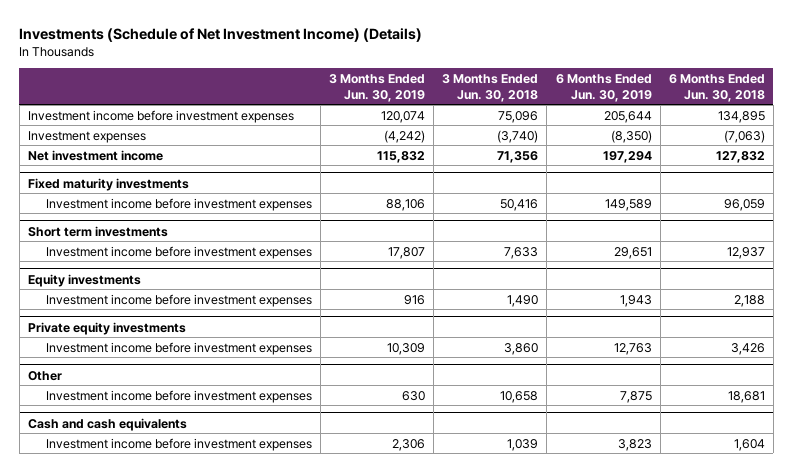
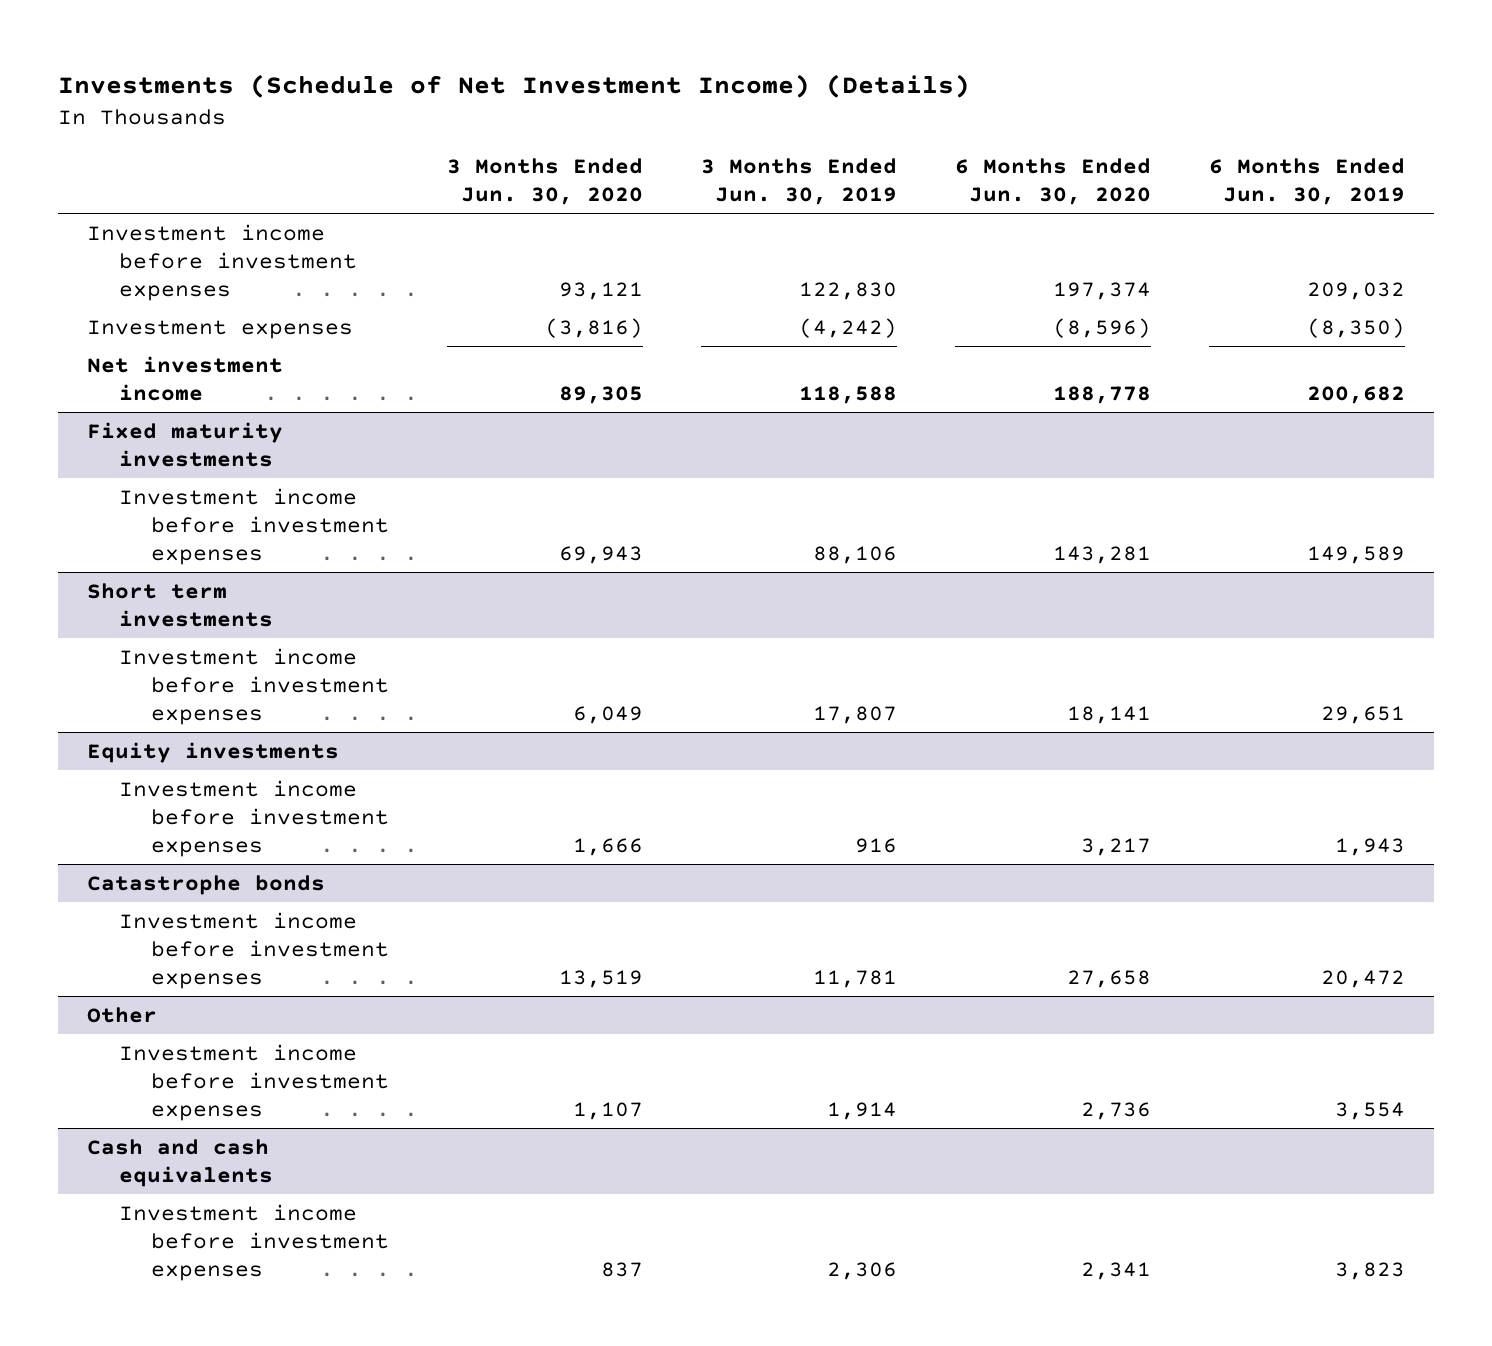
[442,73,539,102] 3 Months Ended Jun. 30, 2018 -> none
[668,73,765,102] 6 Months Ended Jun. 30, 2018 -> none
none -> [447,157,644,205] 3 Months Ended Jun. 30, 2020
none -> [955,157,1152,205] 6 Months Ended Jun. 30, 2020
[380,110,425,123] 120,074 -> [799,281,898,300] 122,830
[603,110,652,123] 205,644 -> [1307,281,1406,300] 209,032
[376,150,425,163] 115,832 -> [799,385,898,404] 118,588
[602,150,652,163] 197,294 -> [1307,385,1406,404] 200,682
[27,321,186,335] Private equity investments -> none
none -> [86,874,325,895] Catastrophe bonds
[386,342,425,355] 10,309 -> [813,969,898,988] 11,781
[613,342,652,355] 12,763 -> [1321,969,1406,988] 20,472
[401,390,425,401] 630 -> [827,1101,898,1120] 1,914
[619,390,652,403] 7,875 -> [1335,1101,1406,1120] 3,554

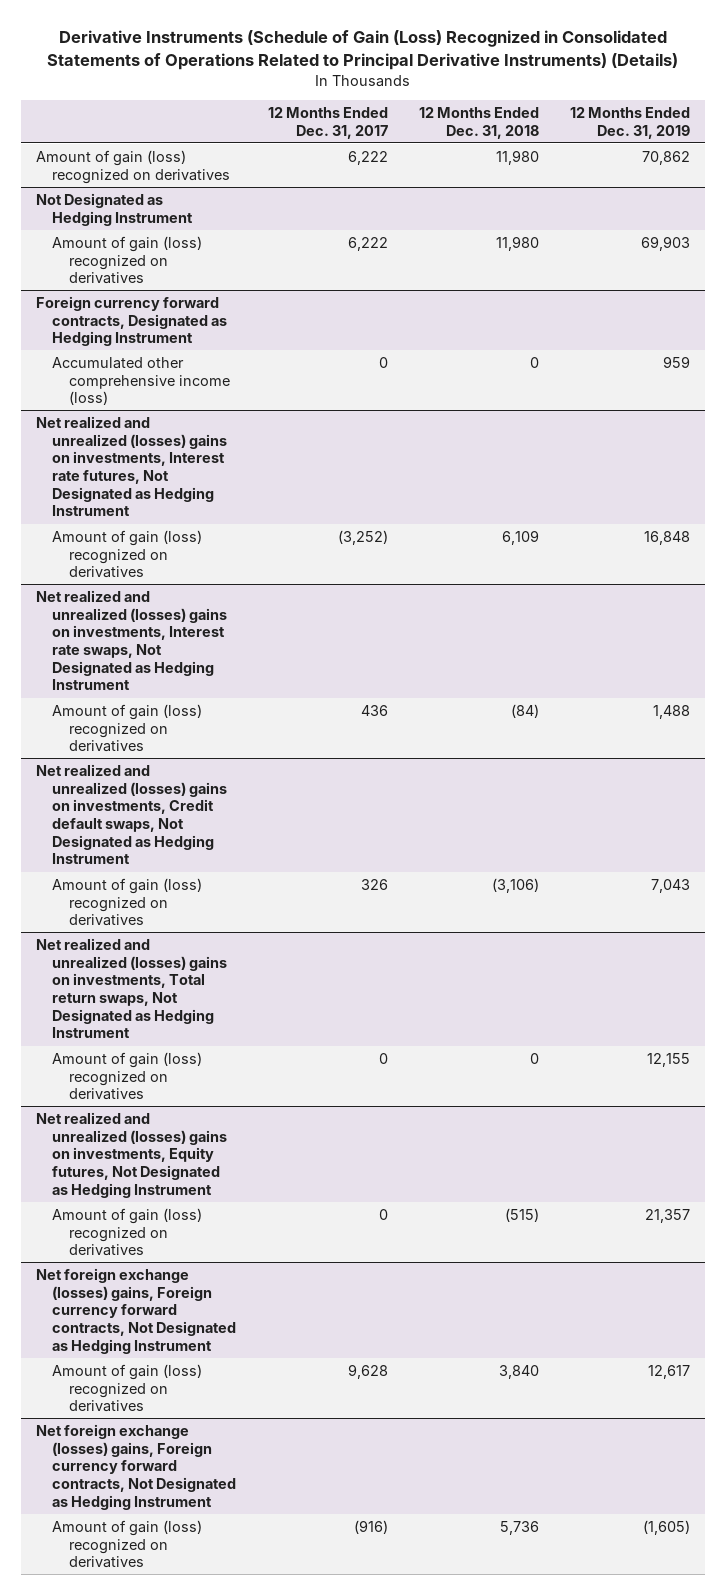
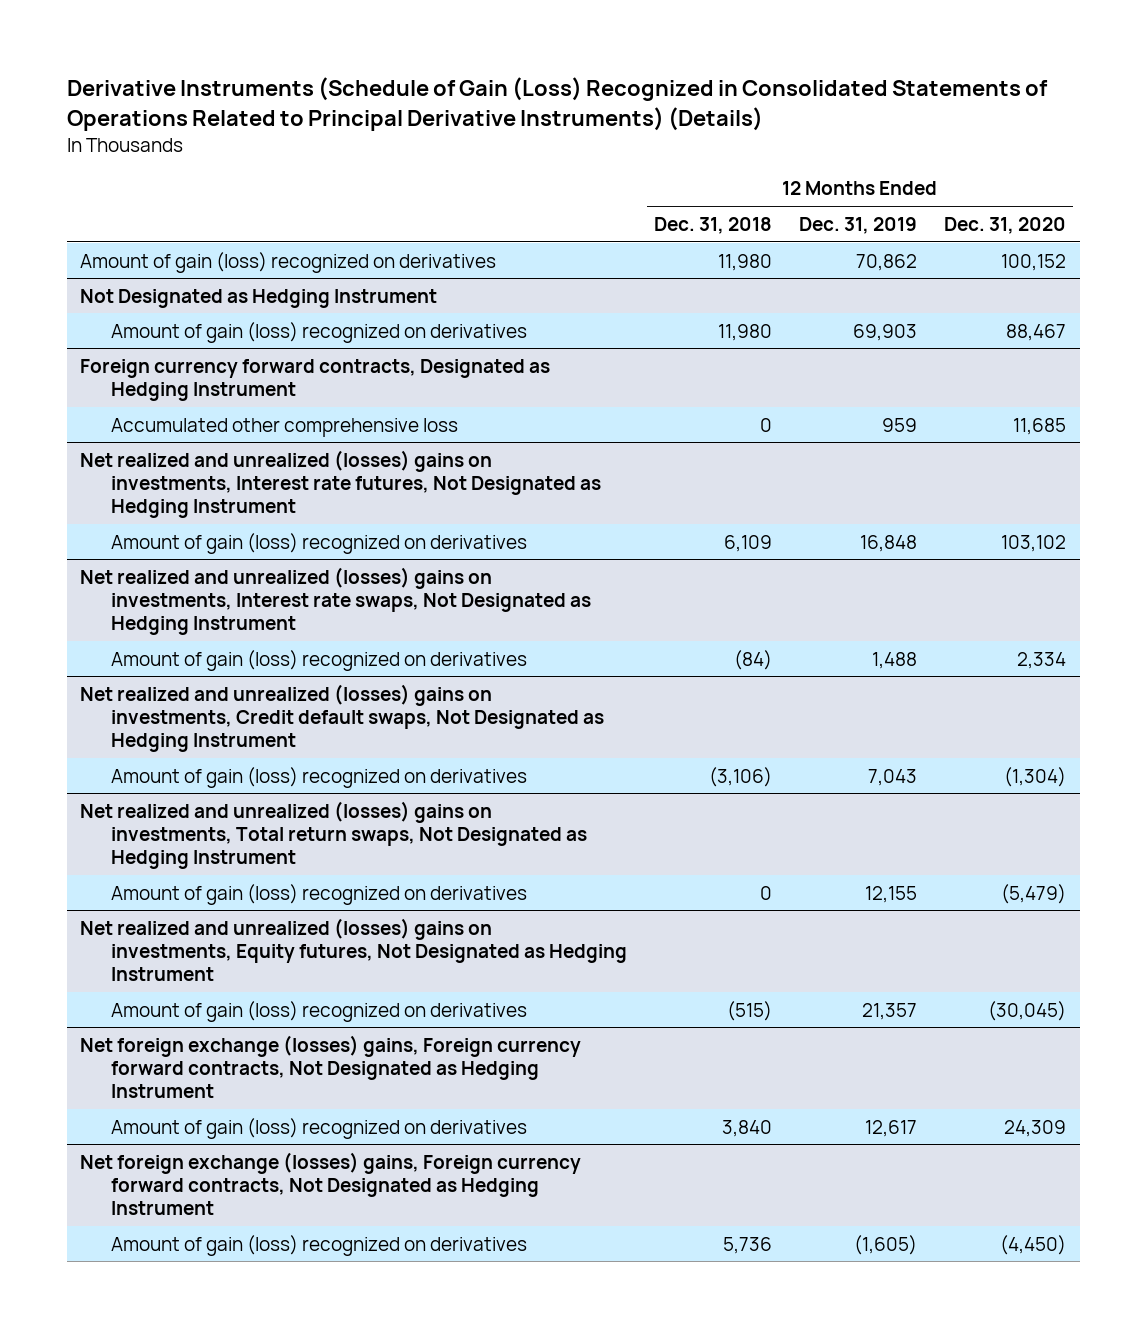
[267,106,388,139] 12 Months Ended Dec. 31, 2017 -> none
none -> [944,216,1067,234] Dec. 31, 2020
[52,356,230,406] Accumulated other comprehensive income (loss) -> [110,417,458,437] Accumulated other comprehensive loss

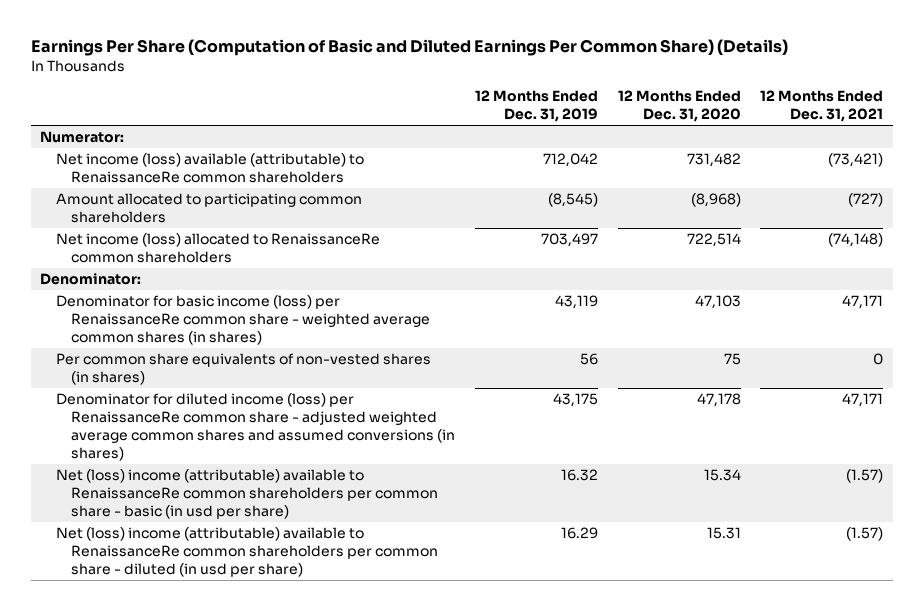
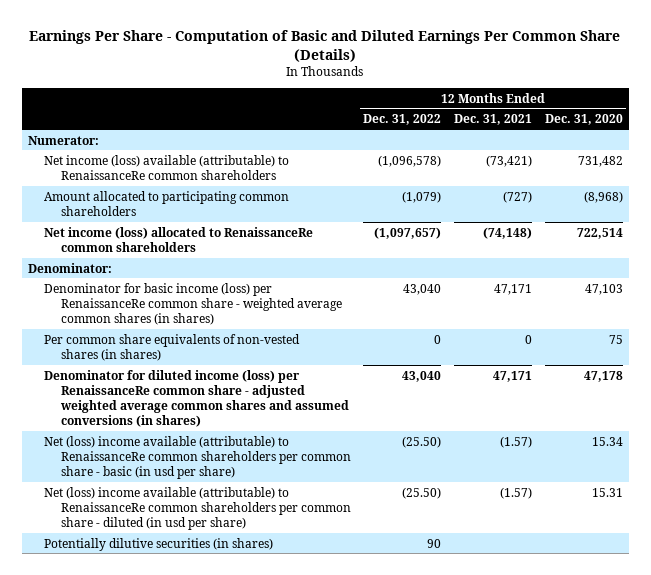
[30,39,788,57] Earnings Per Share (Computation of Basic and Diluted Earnings Per Common Share) (Details) -> [29,29,621,62] Earnings Per Share - Computation of Basic and Diluted Earnings Per Common Share (Details)
[475,90,599,123] 12 Months Ended Dec. 31, 2019 -> none
none -> [363,114,442,126] Dec. 31, 2022
[55,469,439,519] Net (loss) income (attributable) available to RenaissanceRe common shareholders per common share - basic (in usd per share) -> [44,435,351,480] Net (loss) income available (attributable) to RenaissanceRe common shareholders per common share - basic (in usd per share)
[55,527,439,577] Net (loss) income (attributable) available to RenaissanceRe common shareholders per common share - diluted (in usd per share) -> [44,486,351,531] Net (loss) income available (attributable) to RenaissanceRe common shareholders per common share - diluted (in usd per share)
none -> [44,537,274,551] Potentially dilutive securities (in shares)

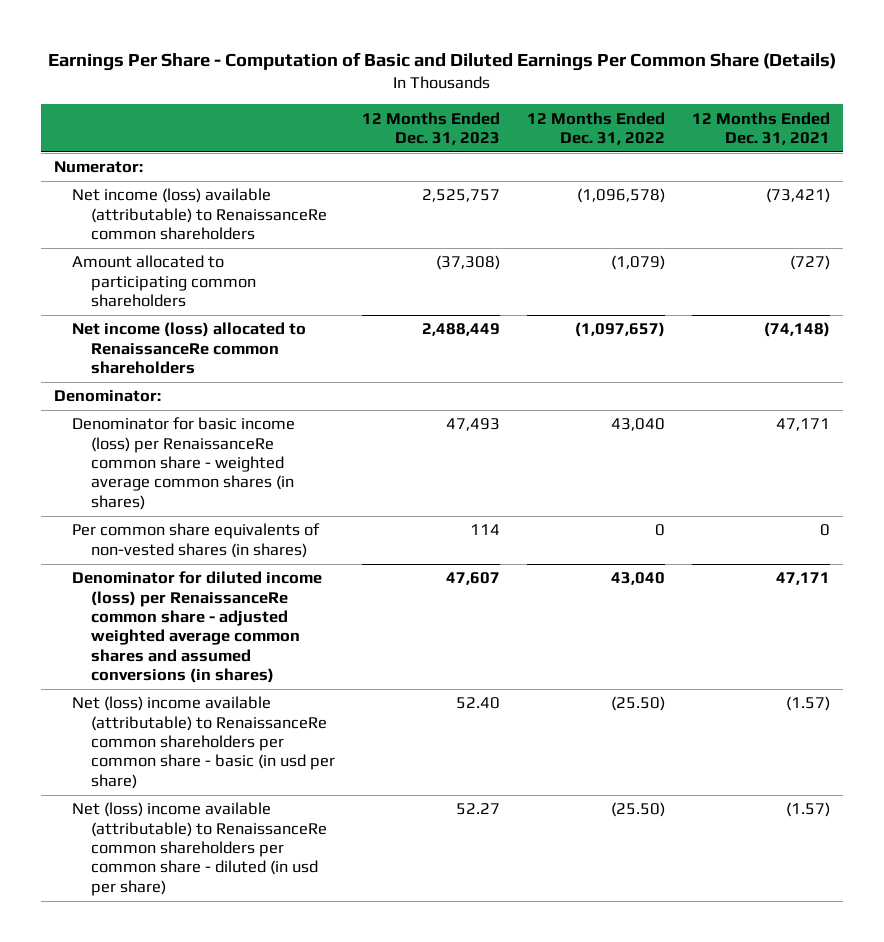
[544,114,623,126] Dec. 31, 2020 -> none
none -> [361,111,500,146] 12 Months Ended Dec. 31, 2023
[44,537,274,551] Potentially dilutive securities (in shares) -> none

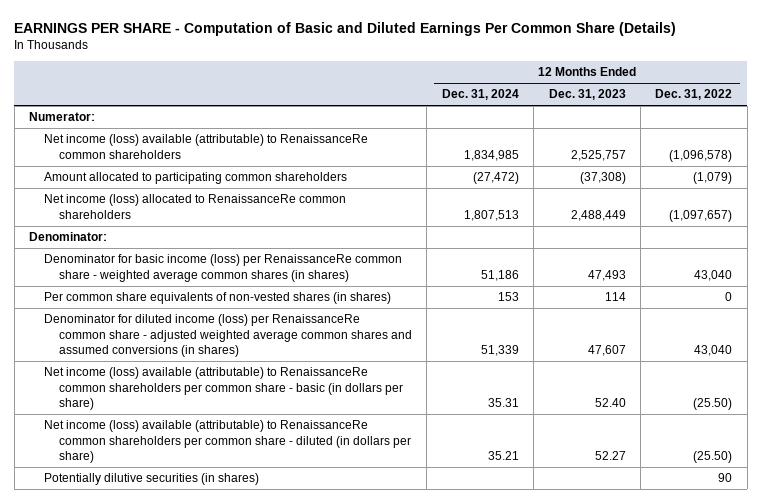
[47,51,836,71] Earnings Per Share - Computation of Basic and Diluted Earnings Per Common Share (Details) -> [14,21,677,36] EARNINGS PER SHARE - Computation of Basic and Diluted Earnings Per Common Share (Details)
[691,111,830,146] 12 Months Ended Dec. 31, 2021 -> none
none -> [441,89,519,101] Dec. 31, 2024
[72,696,335,789] Net (loss) income available (attributable) to RenaissanceRe common shareholders per common share - basic (in usd per share) -> [43,367,403,411] Net income (loss) available (attributable) to RenaissanceRe common shareholders per common share - basic (in dollars per share)
[72,802,327,896] Net (loss) income available (attributable) to RenaissanceRe common shareholders per common share - diluted (in usd per share) -> [43,420,411,464] Net income (loss) available (attributable) to RenaissanceRe common shareholders per common share - diluted (in dollars per share)
none -> [43,473,259,486] Potentially dilutive securities (in shares)

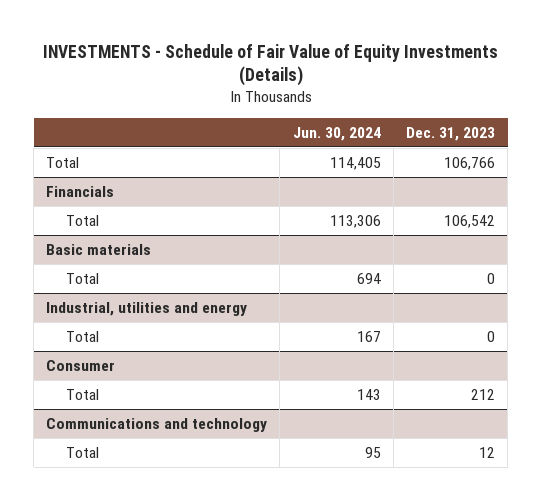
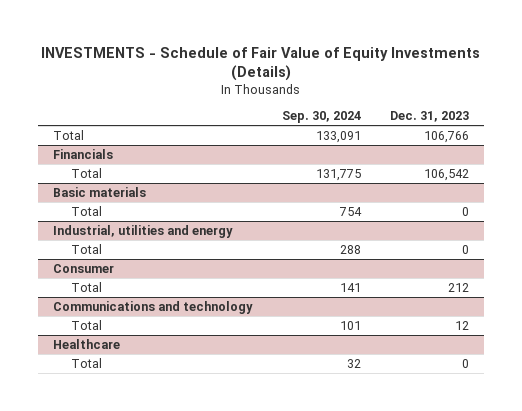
[292,126,381,141] Jun. 30, 2024 -> none
none -> [281,111,361,124] Sep. 30, 2024
none -> [53,338,121,349] Healthcare
none -> [70,357,102,368] Total

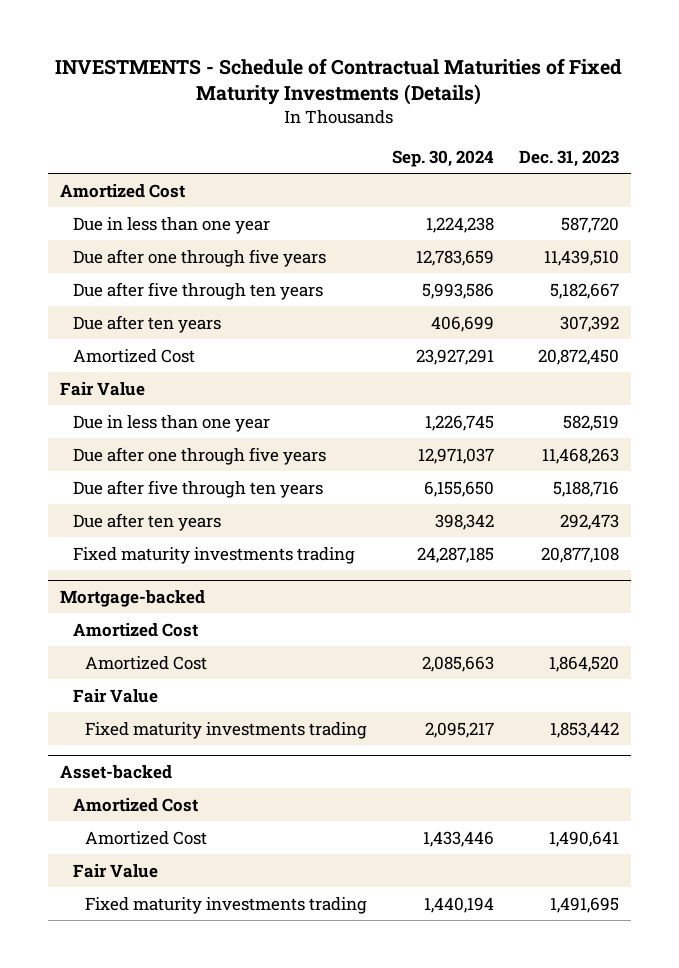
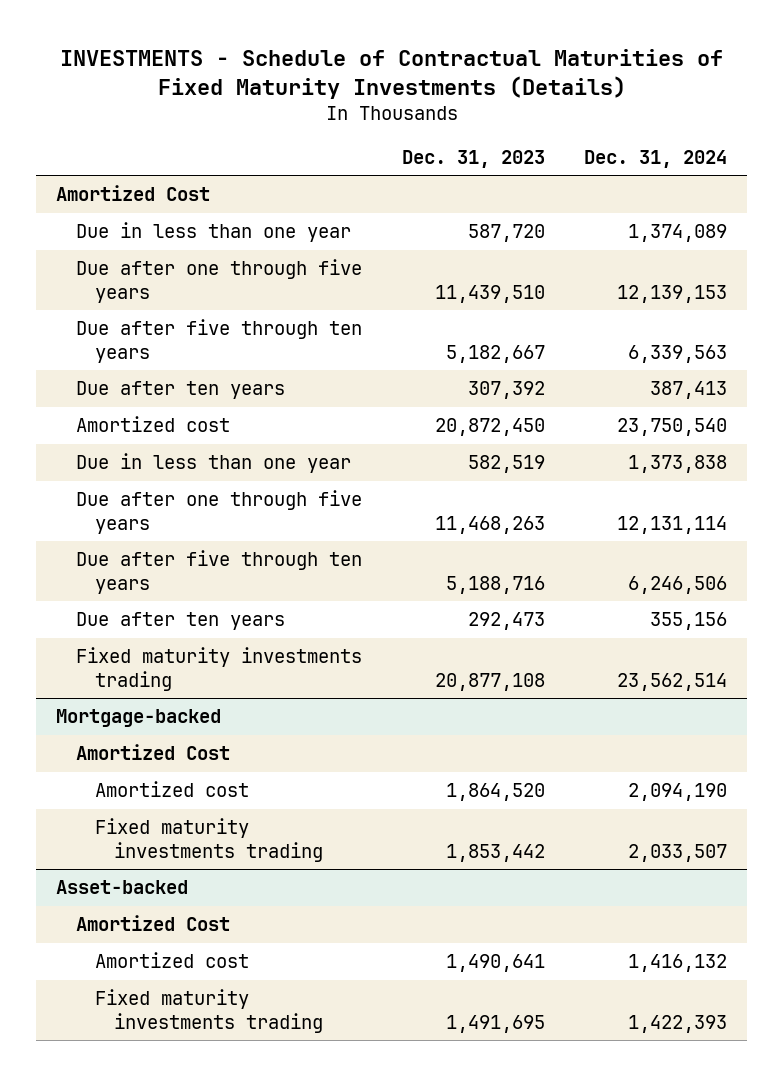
[392,149,495,167] Sep. 30, 2024 -> none
none -> [584,149,728,168] Dec. 31, 2024
[60,381,146,396] Fair Value -> none
[72,348,195,363] Amortized Cost -> [75,416,230,433] Amortized cost
[72,688,158,703] Fair Value -> none
[85,655,208,670] Amortized Cost -> [94,781,249,798] Amortized cost
[72,863,158,878] Fair Value -> none
[85,830,208,845] Amortized Cost -> [94,952,249,969] Amortized cost

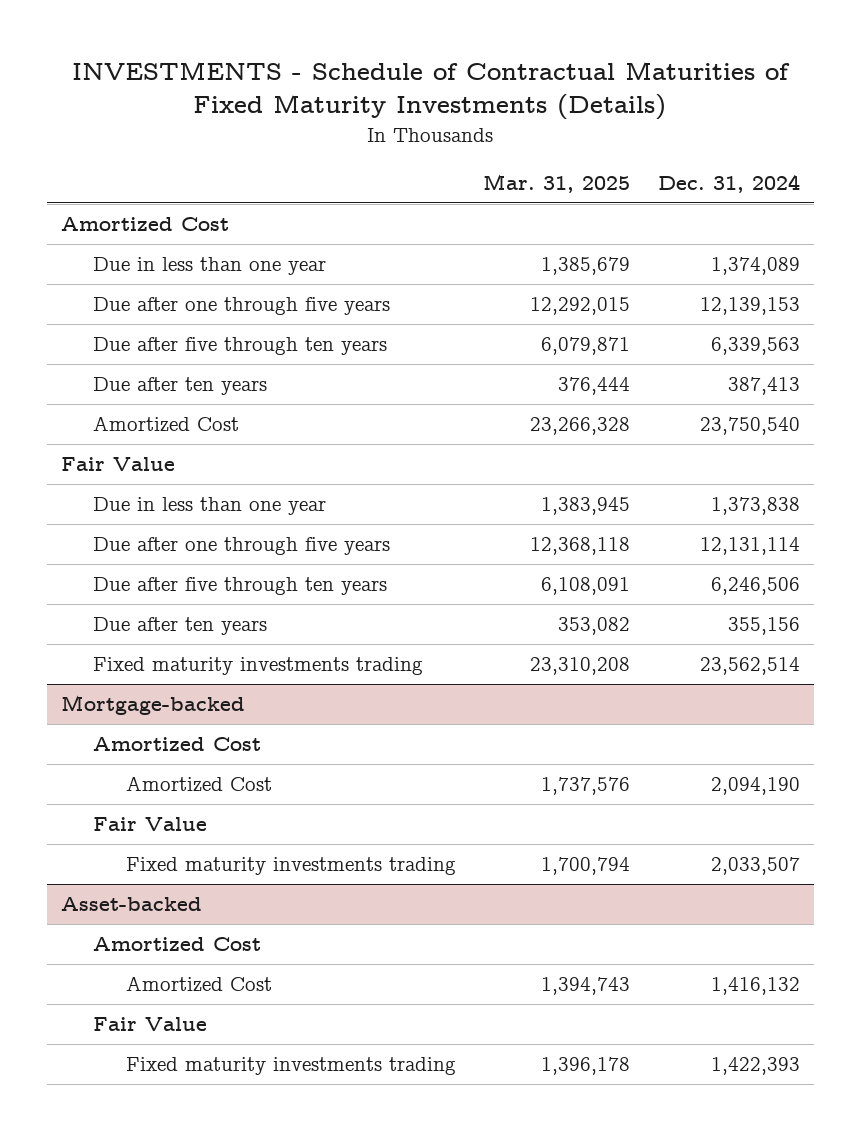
[401,149,545,168] Dec. 31, 2023 -> none
none -> [483,174,631,194] Mar. 31, 2025
[75,416,230,433] Amortized cost -> [93,416,240,433] Amortized Cost
none -> [60,457,175,472] Fair Value
[94,781,249,798] Amortized cost -> [125,776,272,793] Amortized Cost
none -> [93,817,208,832] Fair Value
[94,952,249,969] Amortized cost -> [125,976,272,993] Amortized Cost
none -> [93,1017,208,1032] Fair Value

